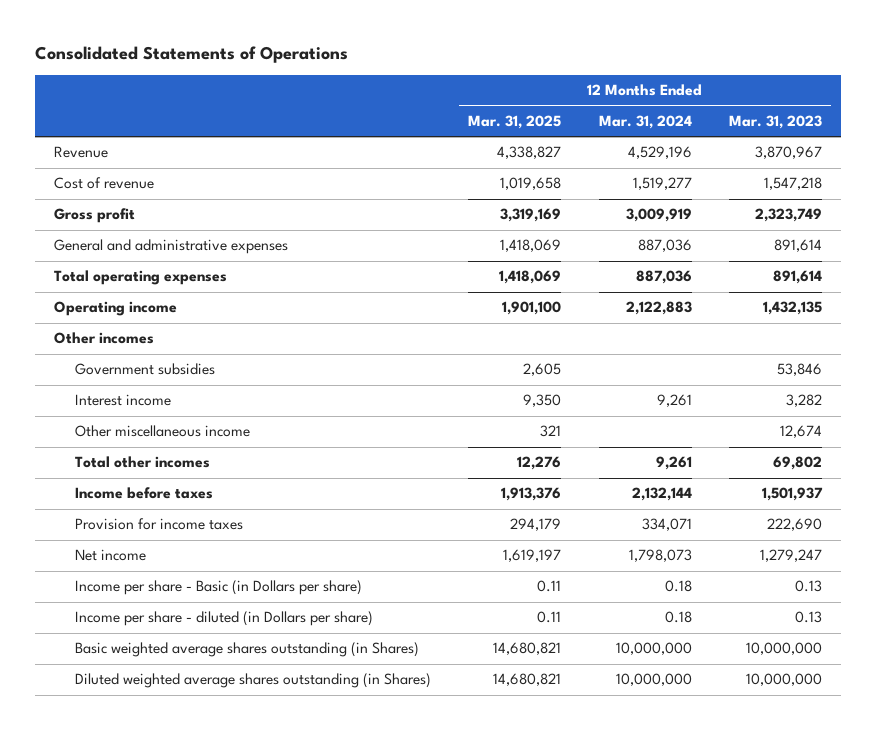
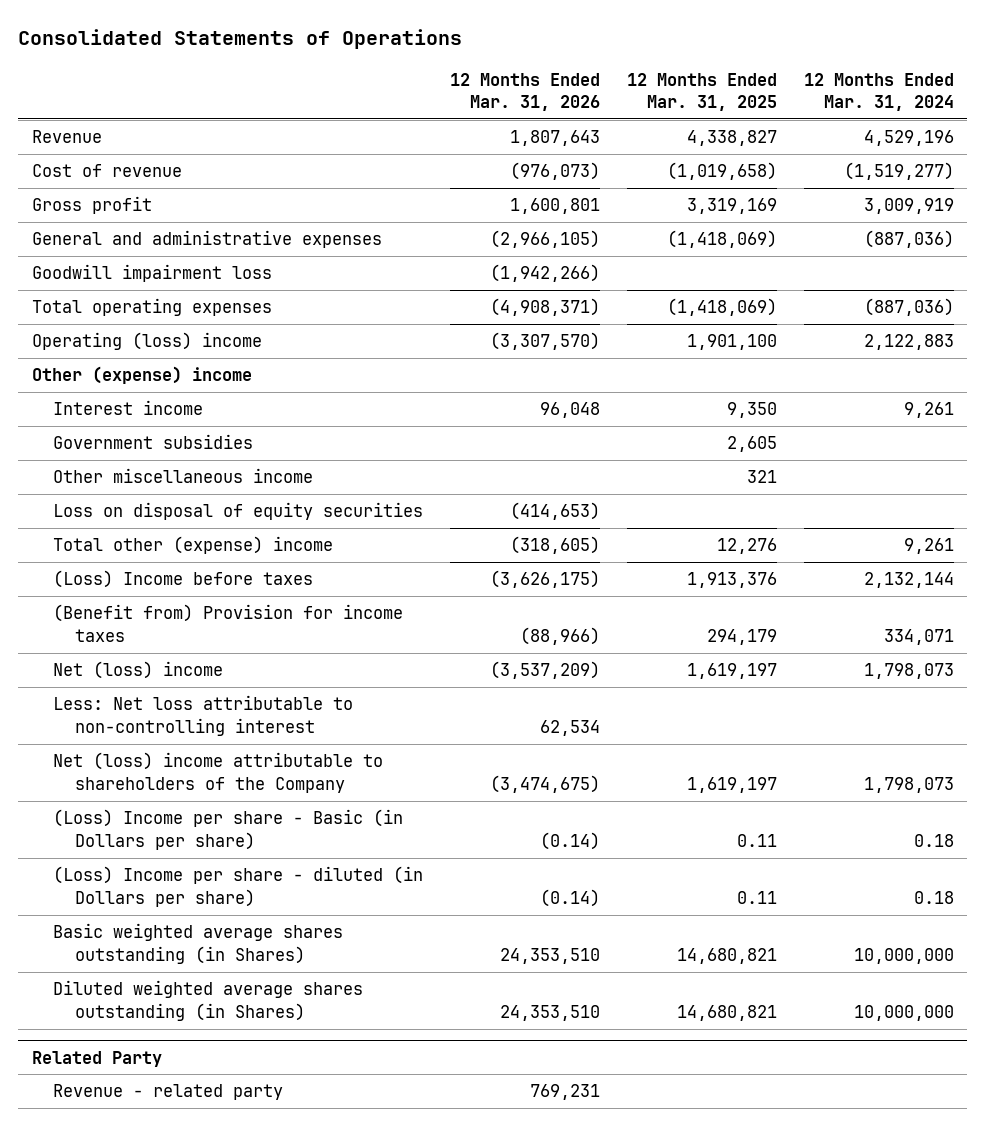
[729,115,823,130] Mar. 31, 2023 -> none
none -> [450,72,601,111] 12 Months Ended Mar. 31, 2026
[500,177,562,191] 1,019,658 -> [666,162,777,181] (1,019,658)
[632,177,692,191] 1,519,277 -> [843,162,954,181] (1,519,277)
[500,239,562,253] 1,418,069 -> [666,230,777,249] (1,418,069)
[637,239,692,253] 887,036 -> [863,230,954,249] (887,036)
none -> [31,264,272,283] Goodwill impairment loss
[499,270,562,285] 1,418,069 -> [666,298,777,317] (1,418,069)
[635,270,692,285] 887,036 -> [863,298,954,317] (887,036)
[53,301,177,317] Operating income -> [31,332,262,351] Operating (loss) income
[53,332,154,345] Other incomes -> [31,366,252,385] Other (expense) income
[74,363,215,376] Government subsidies -> [53,434,254,450] Government subsidies
none -> [53,502,424,521] Loss on disposal of equity securities
[74,456,210,469] Total other incomes -> [53,536,334,555] Total other (expense) income
[74,487,213,500] Income before taxes -> [53,570,314,589] (Loss) Income before taxes
[74,518,243,531] Provision for income taxes -> [53,604,404,642] (Benefit from) Provision for income taxes
[74,549,146,562] Net income -> [53,661,224,680] Net (loss) income
none -> [53,695,354,736] Less: Net loss attributable to non-controlling interest
none -> [53,752,384,793] Net (loss) income attributable to shareholders of the Company
[74,580,362,596] Income per share - Basic (in Dollars per share) -> [53,809,404,850] (Loss) Income per share - Basic (in Dollars per share)
[74,611,373,627] Income per share - diluted (in Dollars per share) -> [53,866,424,907] (Loss) Income per share - diluted (in Dollars per share)
none -> [31,1050,162,1067] Related Party
none -> [53,1084,284,1101] Revenue - related party

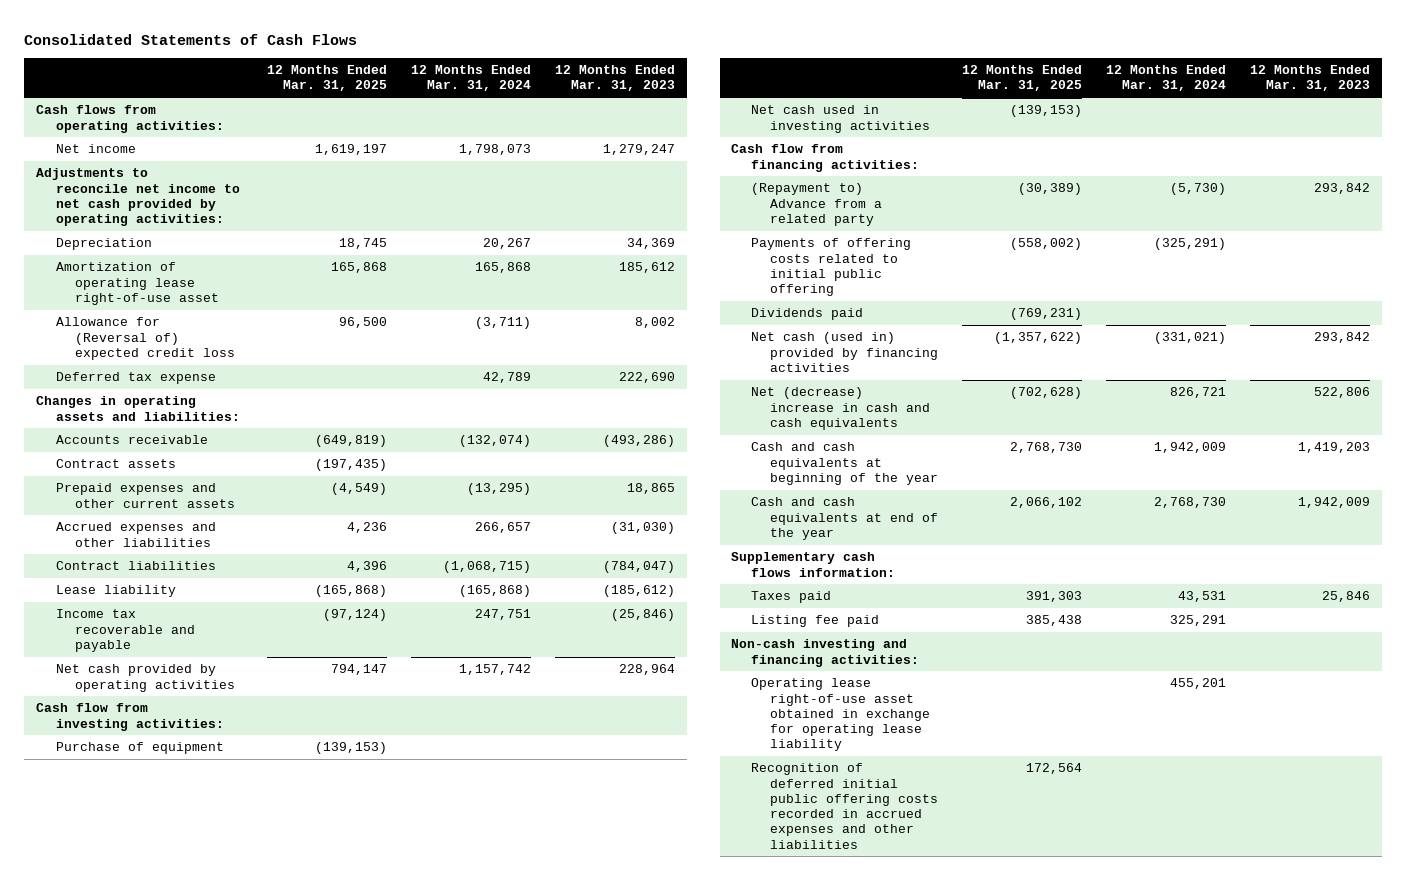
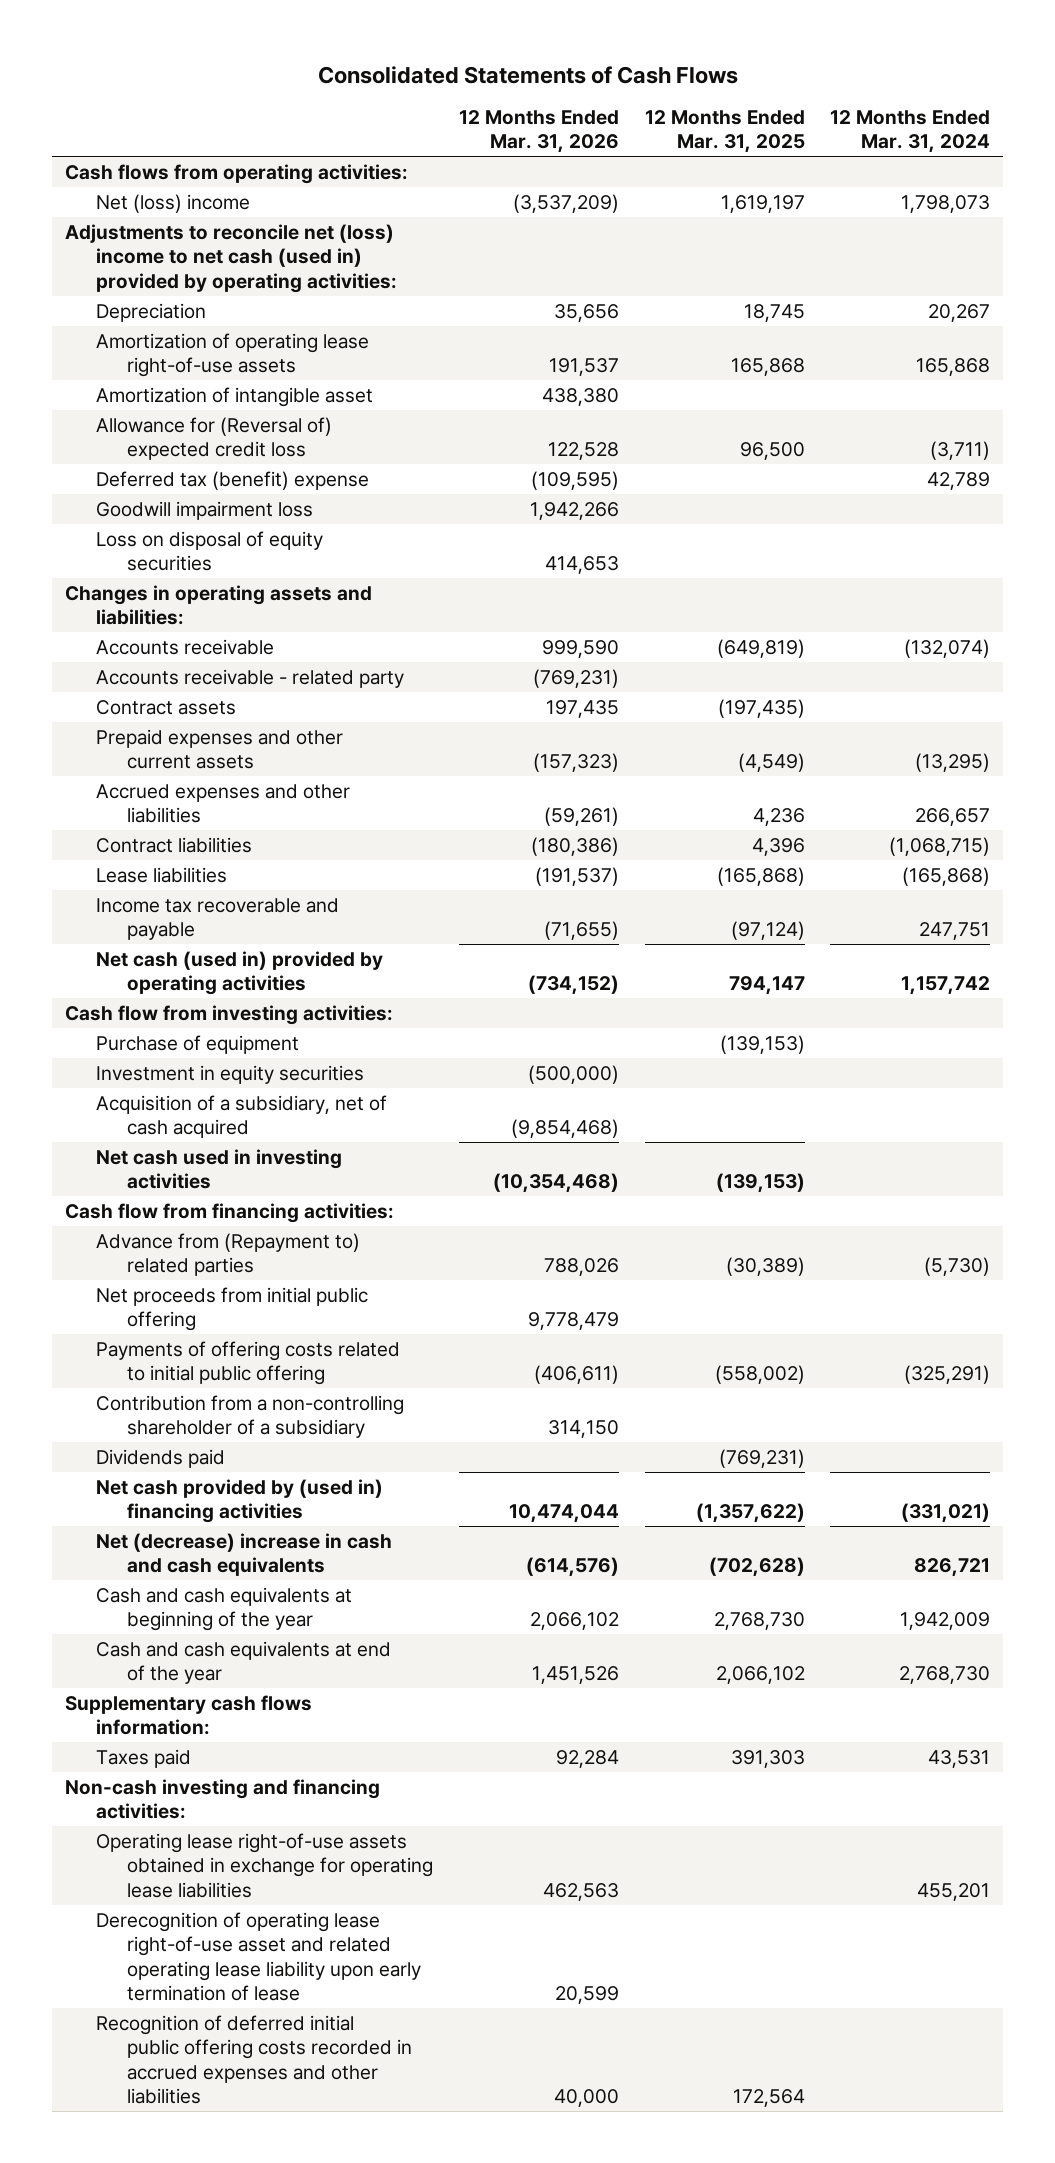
[555,65,676,92] 12 Months Ended Mar. 31, 2023 -> none
none -> [458,109,619,154] 12 Months Ended Mar. 31, 2026
[55,144,136,154] Net income -> [96,193,251,213] Net (loss) income
[36,168,240,227] Adjustments to reconcile net income to net cash provided by operating activities: -> [65,223,398,293] Adjustments to reconcile net (loss) income to net cash (used in) provided by operating activities:
[55,262,220,305] Amortization of operating lease right-of-use asset -> [96,332,370,378] Amortization of operating lease right-of-use assets
none -> [96,386,374,407] Amortization of intangible asset
[55,372,216,385] Deferred tax expense -> [96,470,370,490] Deferred tax (benefit) expense
none -> [96,500,314,520] Goodwill impairment loss
none -> [96,530,324,572] Loss on disposal of equity securities
none -> [96,668,405,688] Accounts receivable - related party
[55,585,176,598] Lease liability -> [96,866,228,883] Lease liabilities
[55,664,236,692] Net cash provided by operating activities -> [96,950,384,996] Net cash (used in) provided by operating activities
none -> [96,1064,365,1084] Investment in equity securities
none -> [96,1094,388,1139] Acquisition of a subsidiary, net of cash acquired
[750,183,883,226] (Repayment to) Advance from a related party -> [96,1232,361,1277] Advance from (Repayment to) related parties
none -> [96,1286,369,1332] Net proceeds from initial public offering
none -> [96,1394,405,1439] Contribution from a non-controlling shareholder of a subsidiary
[750,332,939,372] Net cash (used in) provided by financing activities -> [96,1478,384,1524] Net cash provided by (used in) financing activities
[750,615,879,628] Listing fee paid -> none
[750,678,931,752] Operating lease right-of-use asset obtained in exchange for operating lease liability -> [96,1832,434,1898] Operating lease right-of-use assets obtained in exchange for operating lease liabilities
none -> [96,1911,422,2002] Derecognition of operating lease right-of-use asset and related operating lease liability upon early termination of lease

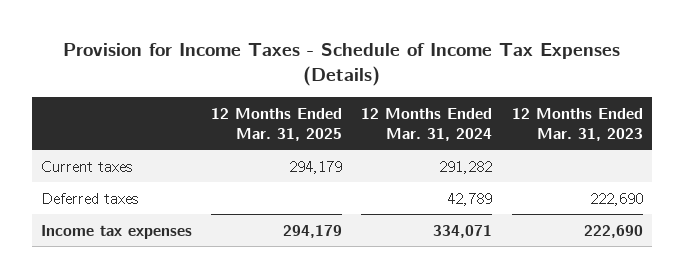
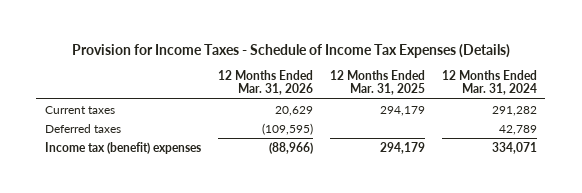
[511,107,643,141] 12 Months Ended Mar. 31, 2023 -> none
none -> [217,69,313,96] 12 Months Ended Mar. 31, 2026
[41,224,193,239] Income tax expenses -> [44,141,201,154] Income tax (benefit) expenses

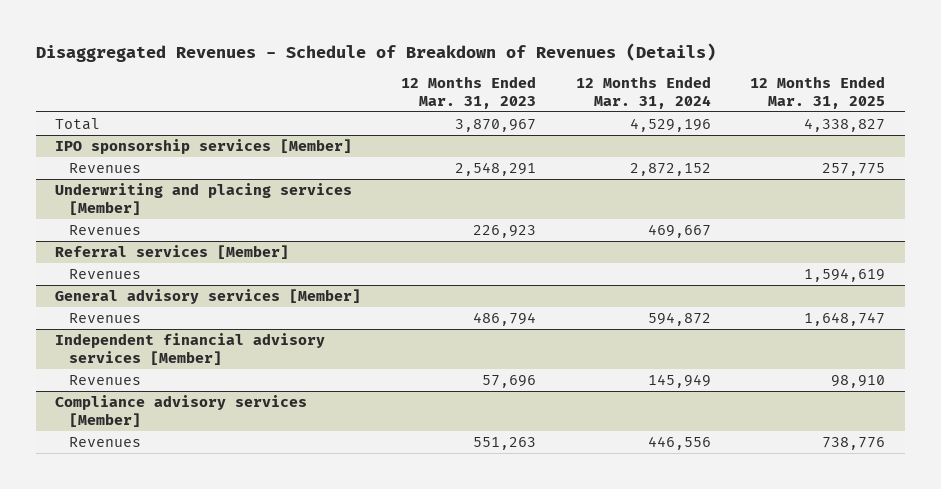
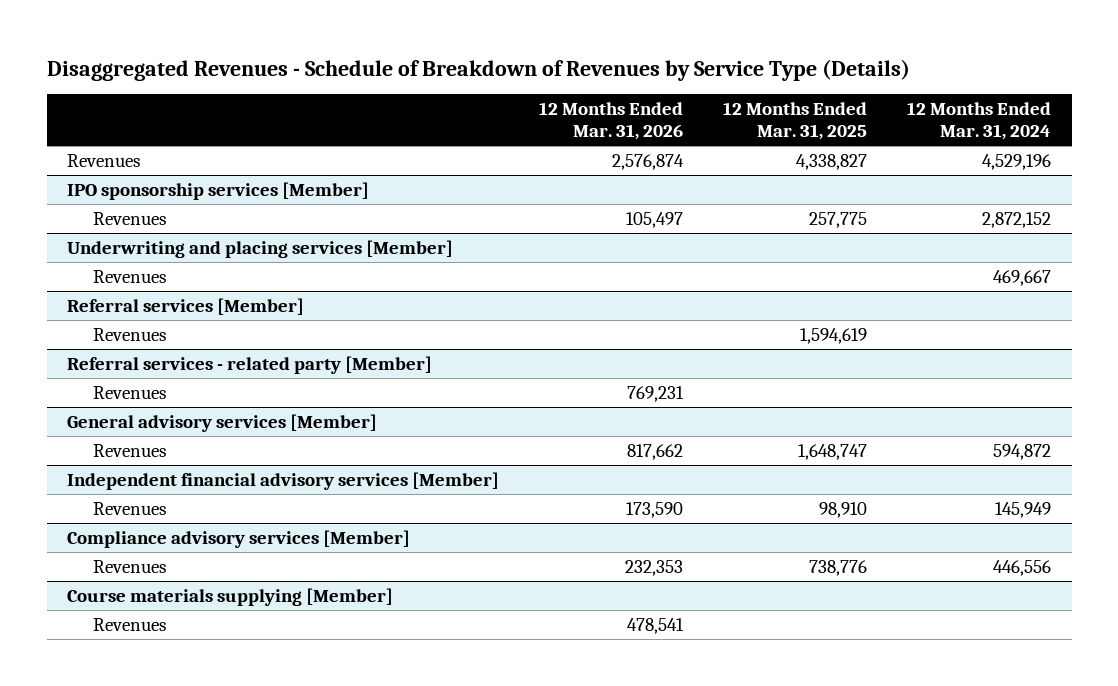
[35,42,716,62] Disaggregated Revenues - Schedule of Breakdown of Revenues (Details) -> [46,58,910,81] Disaggregated Revenues - Schedule of Breakdown of Revenues by Service Type (Details)
[401,76,537,109] 12 Months Ended Mar. 31, 2023 -> none
none -> [538,102,683,141] 12 Months Ended Mar. 31, 2026
[55,118,101,131] Total -> [66,154,140,168] Revenues
none -> [66,356,432,375] Referral services - related party [Member]
none -> [93,386,167,400] Revenues
none -> [66,588,393,607] Course materials supplying [Member]
none -> [93,618,167,632] Revenues

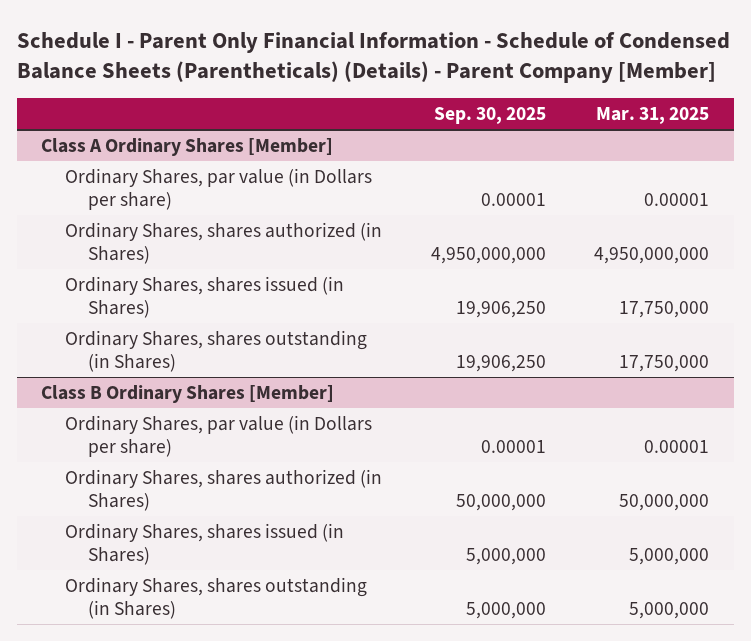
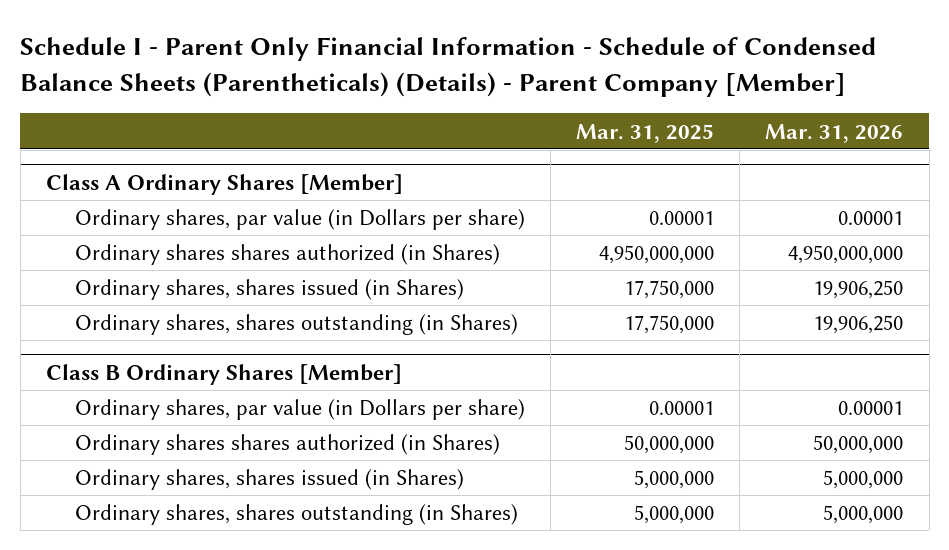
[433,107,546,125] Sep. 30, 2025 -> none
none -> [765,123,904,143] Mar. 31, 2026
[64,168,372,211] Ordinary Shares, par value (in Dollars per share) -> [75,209,526,231] Ordinary shares, par value (in Dollars per share)
[64,222,382,265] Ordinary Shares, shares authorized (in Shares) -> [75,244,501,266] Ordinary shares shares authorized (in Shares)
[64,276,344,319] Ordinary Shares, shares issued (in Shares) -> [75,279,465,301] Ordinary shares, shares issued (in Shares)
[64,330,367,373] Ordinary Shares, shares outstanding (in Shares) -> [75,314,519,336] Ordinary shares, shares outstanding (in Shares)
[64,415,372,458] Ordinary Shares, par value (in Dollars per share) -> [75,399,526,421] Ordinary shares, par value (in Dollars per share)
[64,469,382,512] Ordinary Shares, shares authorized (in Shares) -> [75,434,501,456] Ordinary shares shares authorized (in Shares)
[64,523,344,566] Ordinary Shares, shares issued (in Shares) -> [75,469,465,491] Ordinary shares, shares issued (in Shares)
[64,577,367,620] Ordinary Shares, shares outstanding (in Shares) -> [75,504,519,526] Ordinary shares, shares outstanding (in Shares)

